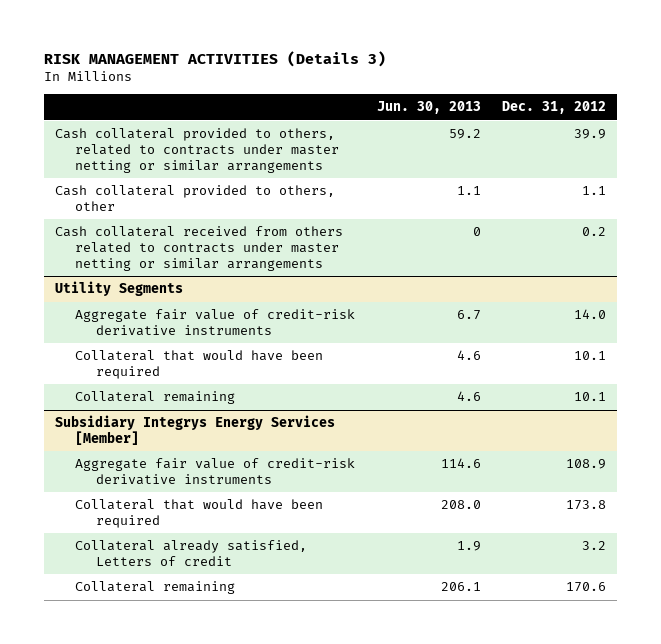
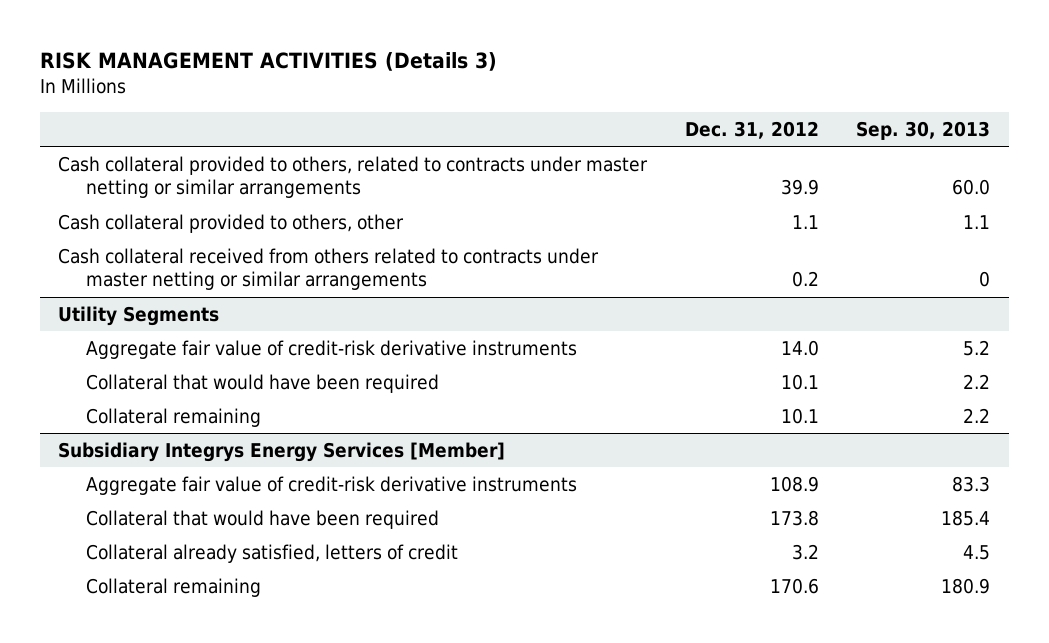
[376,101,481,115] Jun. 30, 2013 -> none
none -> [856,120,991,140] Sep. 30, 2013
[75,540,308,567] Collateral already satisfied, Letters of credit -> [85,543,458,563] Collateral already satisfied, letters of credit

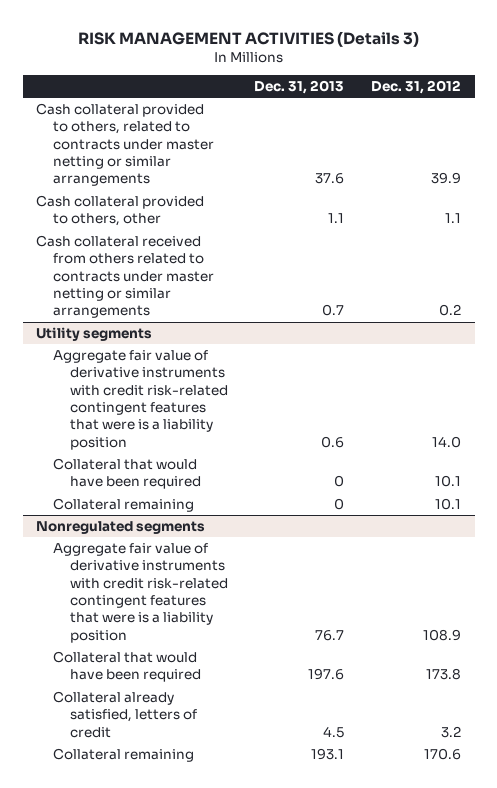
[856,120,991,140] Sep. 30, 2013 -> none
none -> [254,80,345,95] Dec. 31, 2013
[58,305,220,326] Utility Segments -> [36,327,153,342] Utility segments
[85,339,577,359] Aggregate fair value of credit-risk derivative instruments -> [52,350,228,450] Aggregate fair value of derivative instruments with credit risk-related contingent features that were is a liability position
[58,441,506,462] Subsidiary Integrys Energy Services [Member] -> none
none -> [36,521,206,535] Nonregulated segments
[85,475,577,495] Aggregate fair value of credit-risk derivative instruments -> [52,543,228,643] Aggregate fair value of derivative instruments with credit risk-related contingent features that were is a liability position

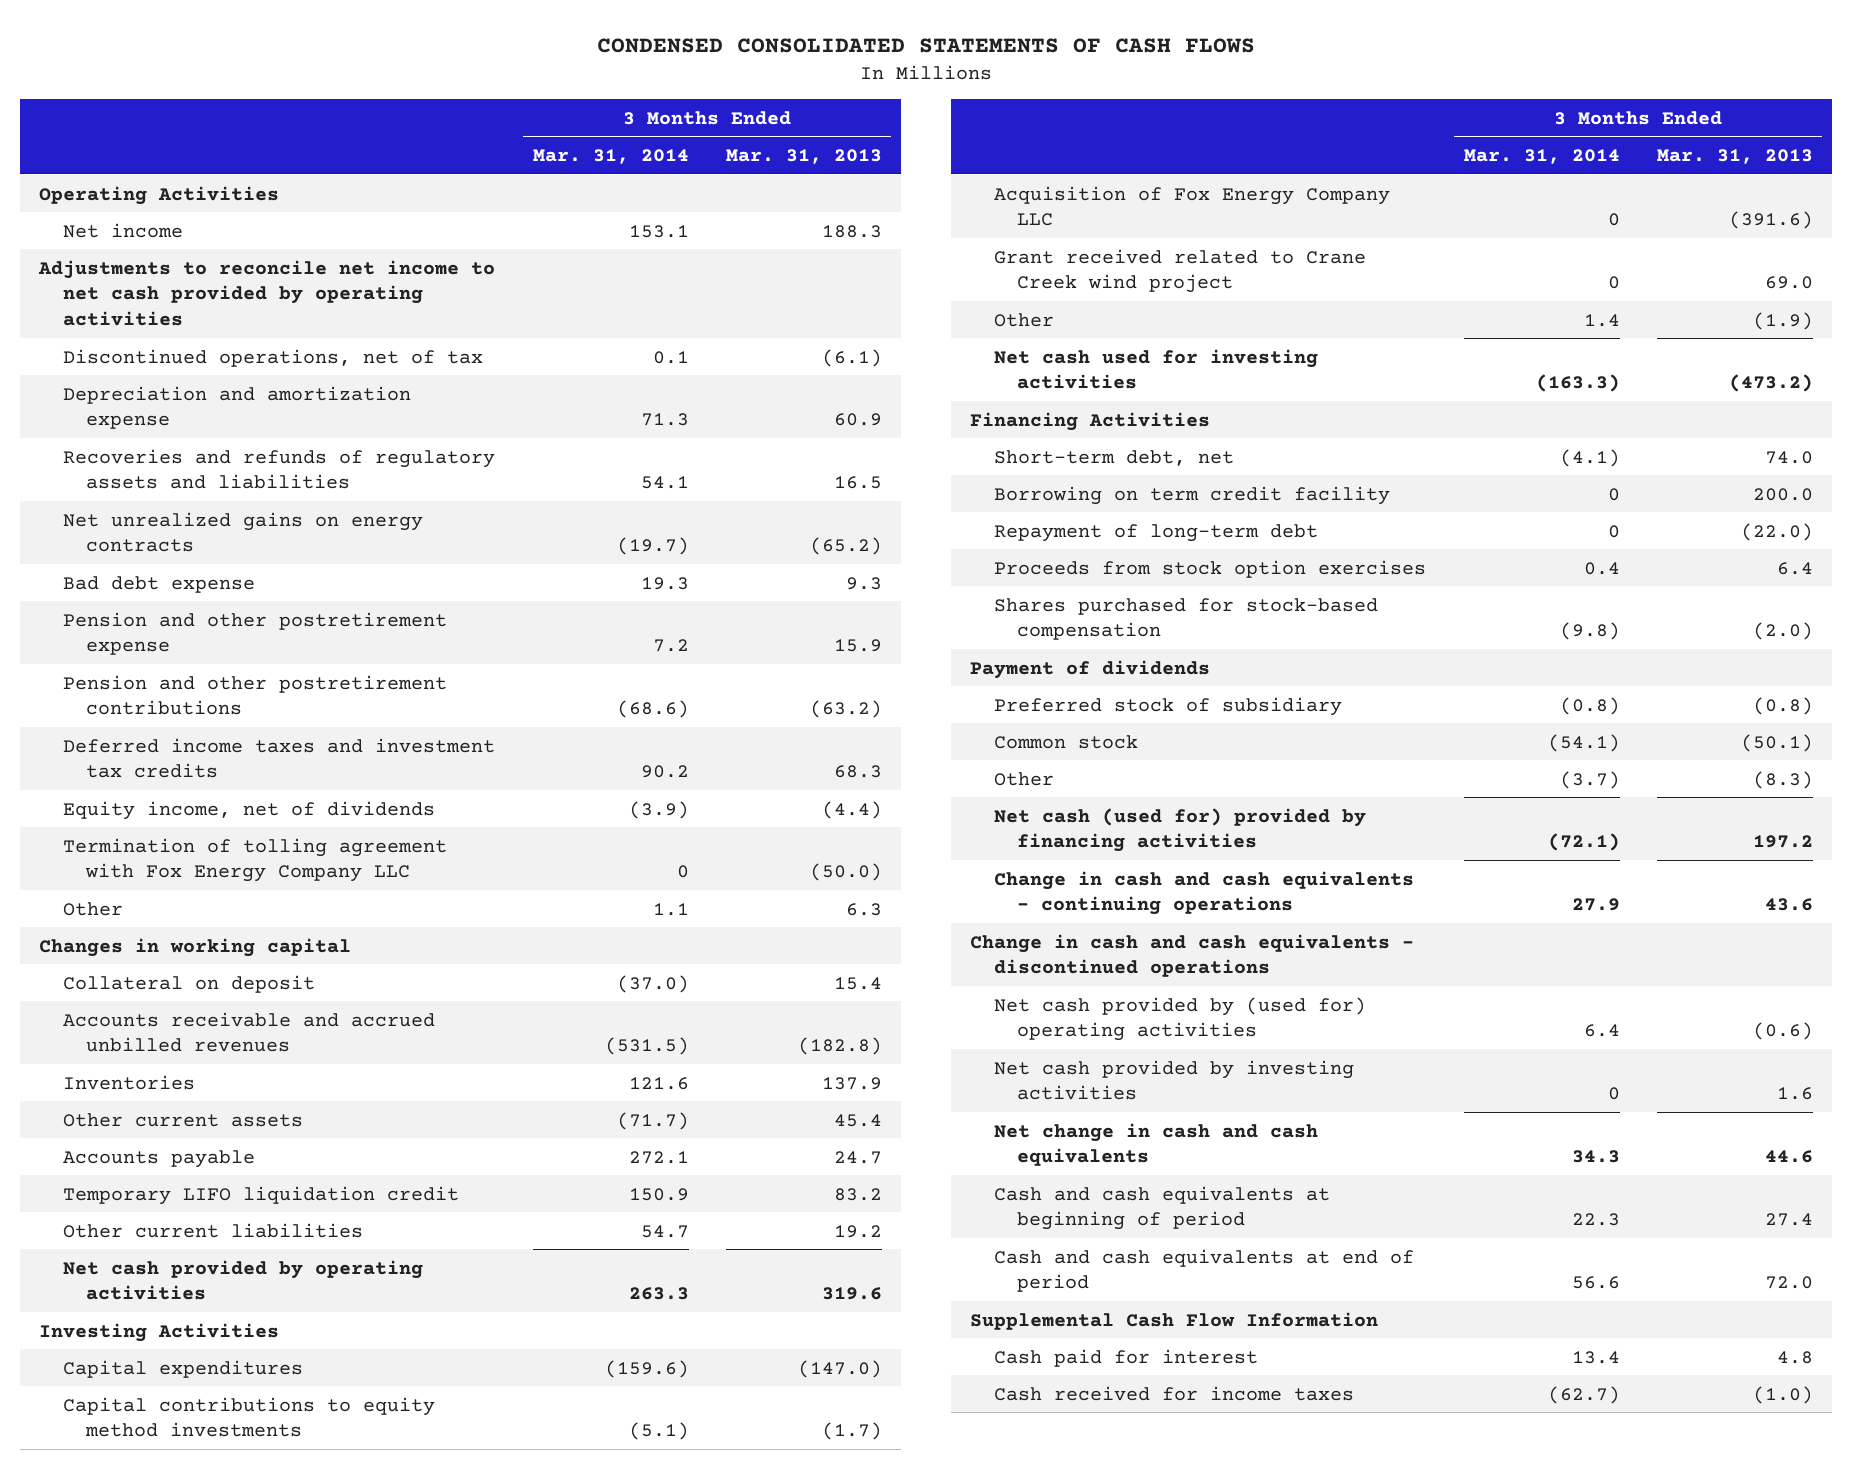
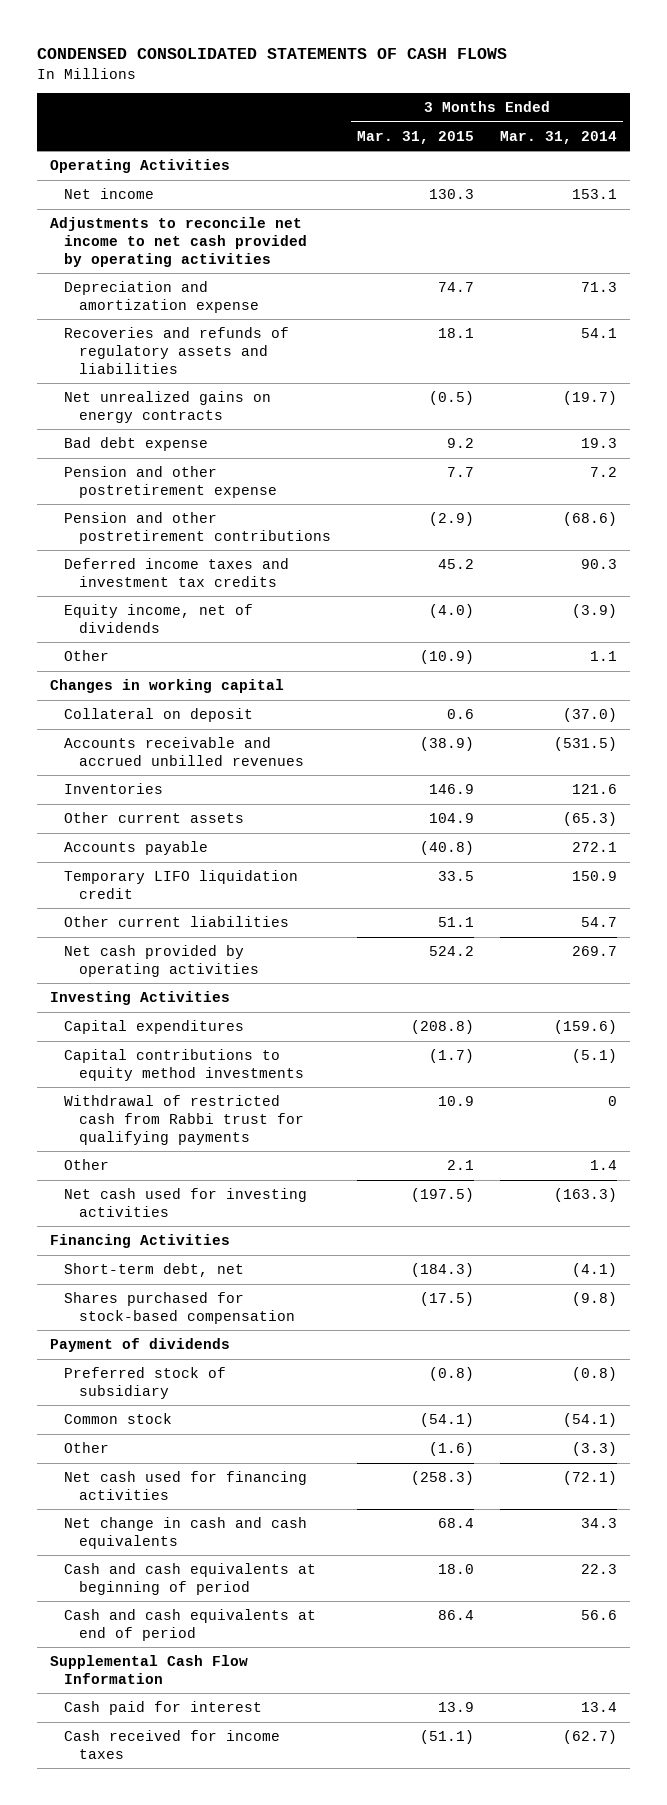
[726,149,883,165] Mar. 31, 2013 -> none
none -> [357,130,475,144] Mar. 31, 2015
[62,348,483,367] Discontinued operations, net of tax -> none
[640,765,689,779] 90.2 -> [580,559,617,570] 90.3
[62,837,447,883] Termination of tolling agreement with Fox Energy Company LLC -> none
[616,1111,689,1130] (71.7) -> [562,812,617,827] (65.3)
[628,1287,689,1301] 263.3 -> [571,946,617,957] 269.7
[993,185,1390,227] Acquisition of Fox Energy Company LLC -> none
[993,248,1366,294] Grant received related to Crane Creek wind project -> none
none -> [64,1095,305,1145] Withdrawal of restricted cash from Rabbi trust for qualifying payments
[993,485,1390,505] Borrowing on term credit facility -> none
[993,523,1318,542] Repayment of long-term debt -> none
[993,559,1426,578] Proceeds from stock option exercises -> none
[993,870,1414,916] Change in cash and cash equivalents - continuing operations -> none
[970,933,1415,978] Change in cash and cash equivalents - discontinued operations -> none
[993,996,1366,1042] Net cash provided by (used for) operating activities -> none
[993,1059,1354,1101] Net cash provided by investing activities -> none
[1559,770,1620,789] (3.7) -> [571,1442,617,1457] (3.3)
[993,807,1366,853] Net cash (used for) provided by financing activities -> [64,1471,308,1500] Net cash used for financing activities

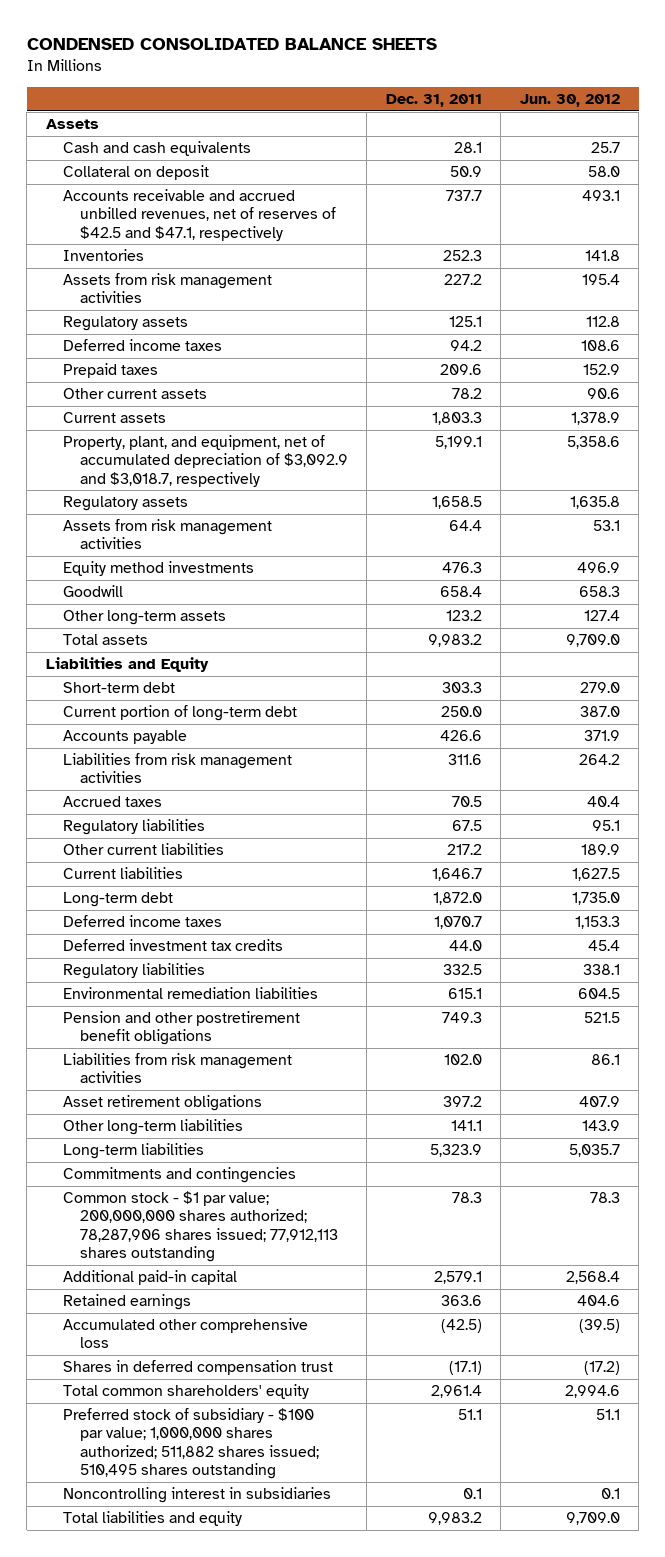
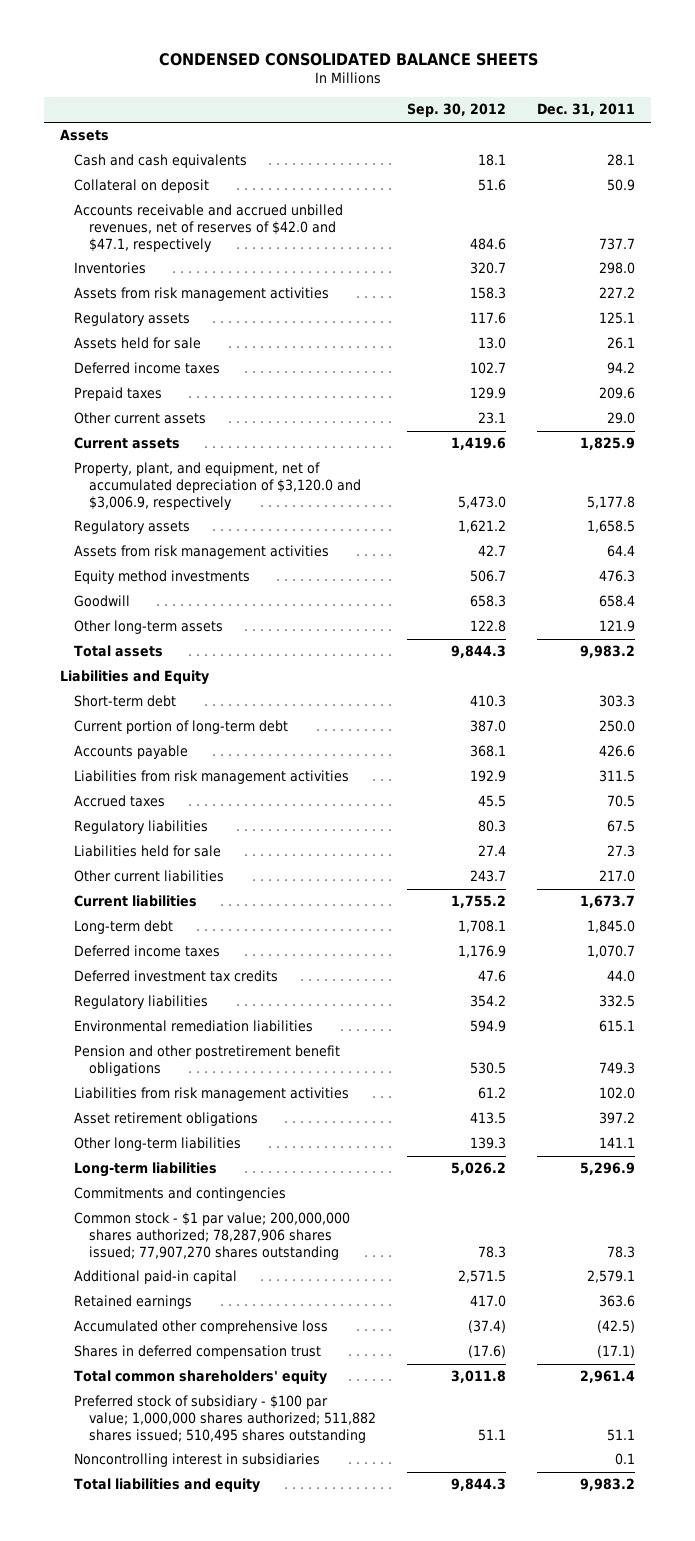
[519,94,620,108] Jun. 30, 2012 -> none
none -> [407,103,507,118] Sep. 30, 2012
[62,189,336,241] Accounts receivable and accrued unbilled revenues, net of reserves of $42.5 and $47.1, respectively -> [74,204,344,252] Accounts receivable and accrued unbilled revenues, net of reserves of $42.0 and $47.1, respectively
[442,250,482,262] 252.3 -> [599,262,636,275] 298.0
none -> [74,337,202,350] Assets held for sale
[451,388,482,400] 78.2 -> [607,412,636,425] 29.0
[431,412,482,426] 1,803.3 -> [580,437,636,451] 1,825.9
[62,435,348,487] Property, plant, and equipment, net of accumulated depreciation of $3,092.9 and $3,018.7, respectively -> [74,462,362,510] Property, plant, and equipment, net of accumulated depreciation of $3,120.0 and $3,006.9, respectively
[434,436,482,450] 5,199.1 -> [587,495,636,509] 5,177.8
[445,610,482,622] 123.2 -> [599,620,636,633] 121.9
[447,754,482,766] 311.6 -> [599,770,636,783] 311.5
none -> [74,845,222,858] Liabilities held for sale
[446,844,482,856] 217.2 -> [599,870,636,883] 217.0
[431,868,482,882] 1,646.7 -> [580,895,636,909] 1,673.7
[432,892,482,906] 1,872.0 -> [587,920,636,934] 1,845.0
[429,1144,482,1158] 5,323.9 -> [580,1162,636,1176] 5,296.9
[62,1191,338,1262] Common stock - $1 par value; 200,000,000 shares authorized; 78,287,906 shares issued; 77,912,113 shares outstanding -> [74,1212,351,1260] Common stock - $1 par value; 200,000,000 shares authorized; 78,287,906 shares issued; 77,907,270 shares outstanding

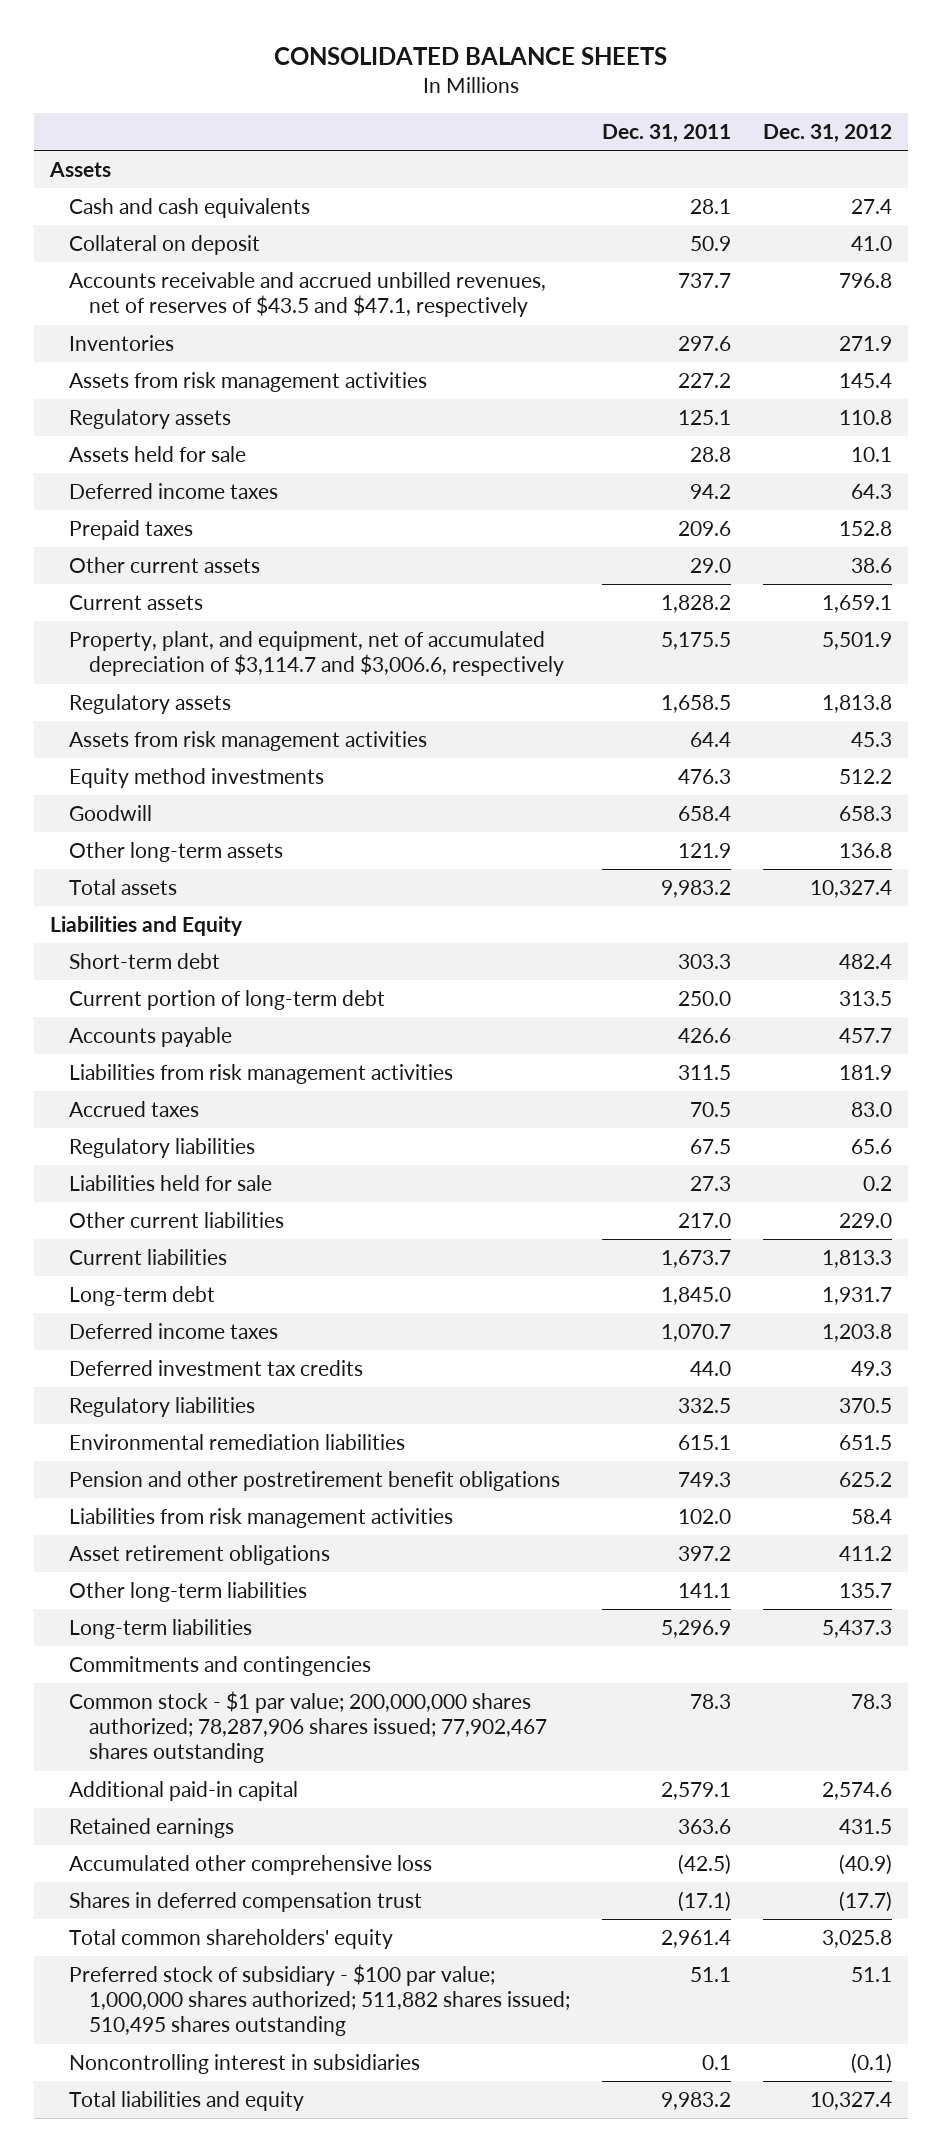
[158,53,538,67] CONDENSED CONSOLIDATED BALANCE SHEETS -> [274,47,668,66] CONSOLIDATED BALANCE SHEETS
[407,103,507,118] Sep. 30, 2012 -> none
none -> [763,124,893,144] Dec. 31, 2012
[74,204,344,252] Accounts receivable and accrued unbilled revenues, net of reserves of $42.0 and $47.1, respectively -> [69,272,547,318] Accounts receivable and accrued unbilled revenues, net of reserves of $43.5 and $47.1, respectively
[599,262,636,275] 298.0 -> [678,336,732,352] 297.6
[607,337,636,350] 26.1 -> [690,447,732,463] 28.8
[580,437,636,451] 1,825.9 -> [661,595,732,614] 1,828.2
[74,462,362,510] Property, plant, and equipment, net of accumulated depreciation of $3,120.0 and $3,006.9, respectively -> [69,631,564,677] Property, plant, and equipment, net of accumulated depreciation of $3,114.7 and $3,006.6, respectively
[587,495,636,509] 5,177.8 -> [661,632,732,651] 5,175.5
[74,1212,351,1260] Common stock - $1 par value; 200,000,000 shares authorized; 78,287,906 shares issued; 77,907,270 shares outstanding -> [69,1691,547,1764] Common stock - $1 par value; 200,000,000 shares authorized; 78,287,906 shares issued; 77,902,467 shares outstanding

